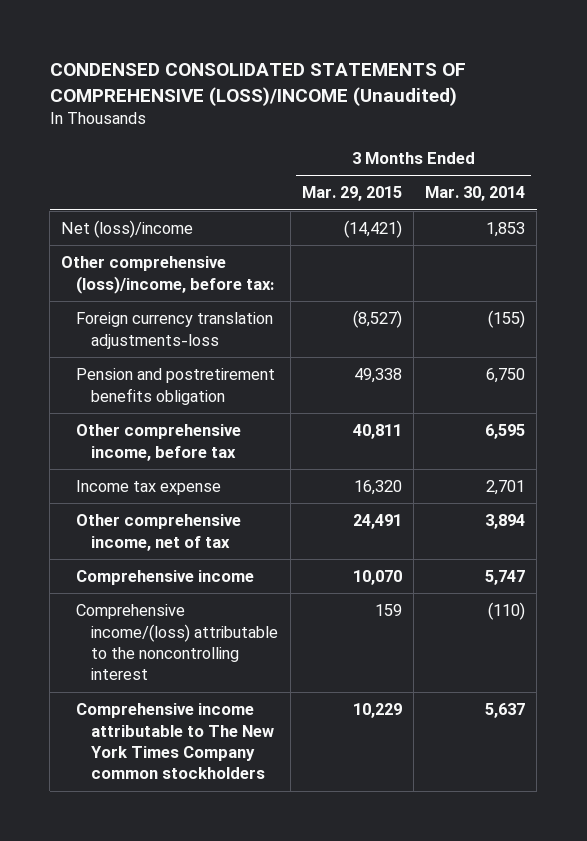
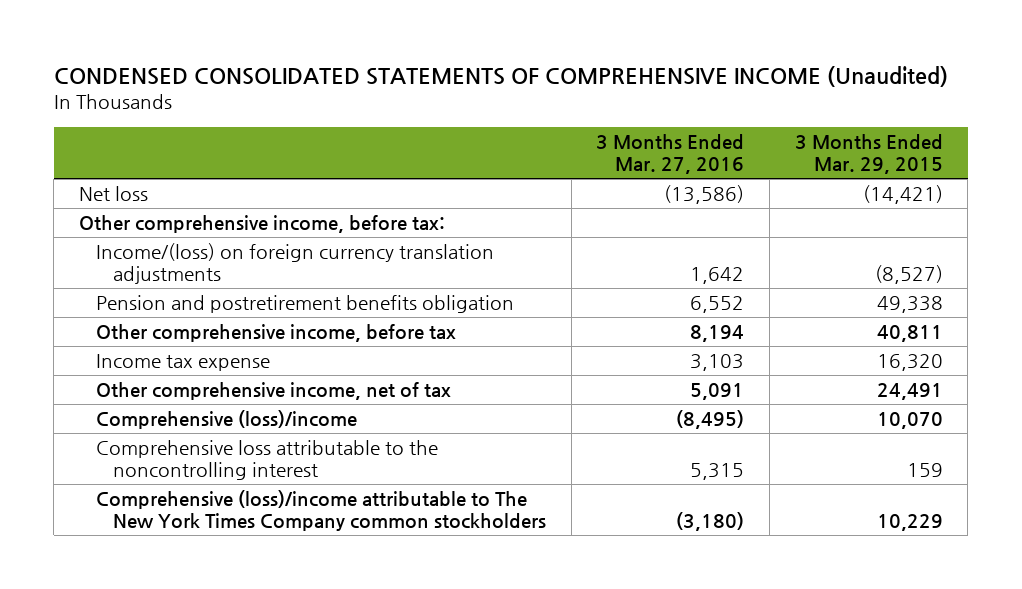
[49,62,466,106] CONDENSED CONSOLIDATED STATEMENTS OF COMPREHENSIVE (LOSS)/INCOME (Unaudited) -> [53,65,948,87] CONDENSED CONSOLIDATED STATEMENTS OF COMPREHENSIVE INCOME (Unaudited)
[425,186,526,202] Mar. 30, 2014 -> none
none -> [596,133,745,175] 3 Months Ended Mar. 27, 2016
[61,220,194,239] Net (loss)/income -> [78,185,148,201] Net loss
[61,256,275,294] Other comprehensive (loss)/income, before tax: -> [78,214,445,233] Other comprehensive income, before tax:
[76,312,274,349] Foreign currency translation adjustments-loss -> [96,242,495,285] Income/(loss) on foreign currency translation adjustments
[76,570,255,586] Comprehensive income -> [96,409,358,429] Comprehensive (loss)/income
[76,604,279,681] Comprehensive income/(loss) attributable to the noncontrolling interest -> [96,439,439,481] Comprehensive loss attributable to the noncontrolling interest
[76,703,275,780] Comprehensive income attributable to The New York Times Company common stockholders -> [96,489,547,532] Comprehensive (loss)/income attributable to The New York Times Company common stockholders

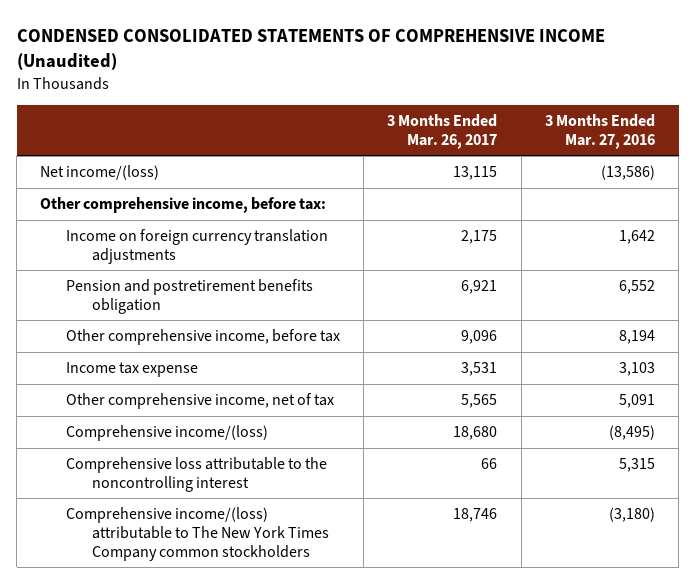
[794,133,943,175] 3 Months Ended Mar. 29, 2015 -> none
none -> [387,113,498,149] 3 Months Ended Mar. 26, 2017
[78,185,148,201] Net loss -> [40,165,160,181] Net income/(loss)
[96,242,495,285] Income/(loss) on foreign currency translation adjustments -> [65,229,328,264] Income on foreign currency translation adjustments
[96,409,358,429] Comprehensive (loss)/income -> [65,425,268,442] Comprehensive income/(loss)
[96,489,547,532] Comprehensive (loss)/income attributable to The New York Times Company common stockholders -> [65,507,329,561] Comprehensive income/(loss) attributable to The New York Times Company common stockholders

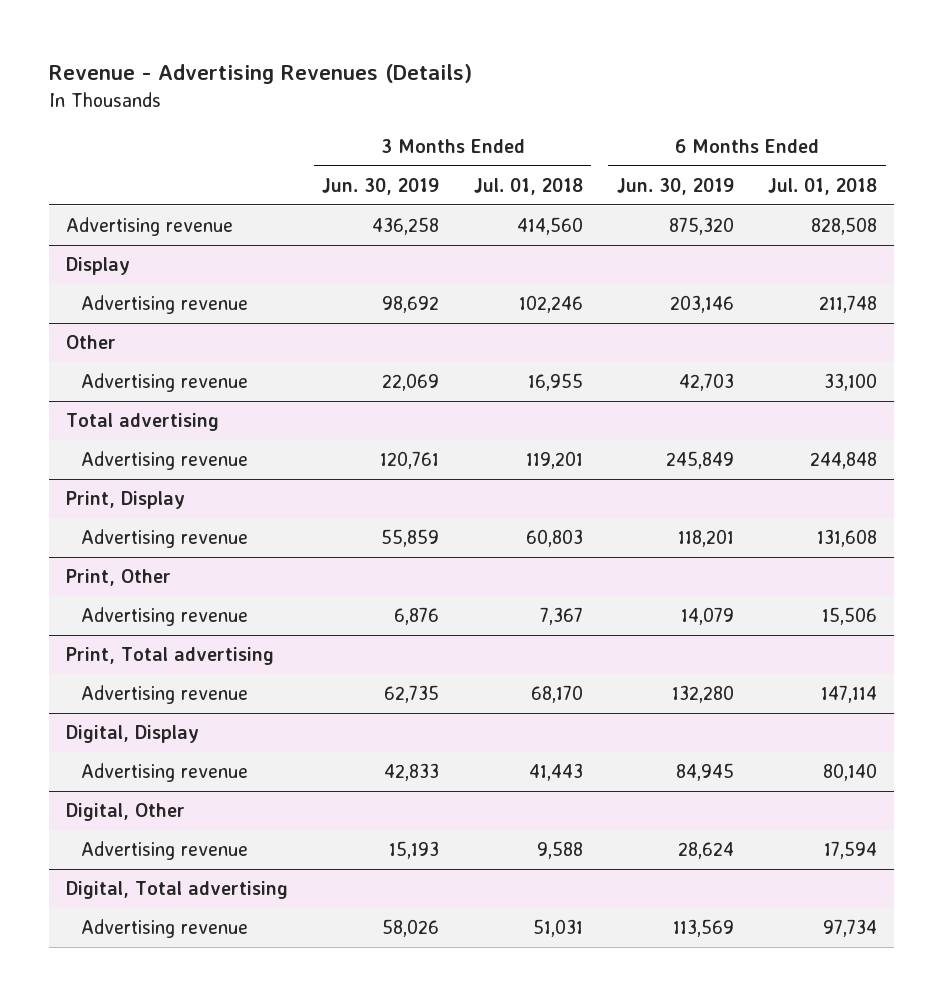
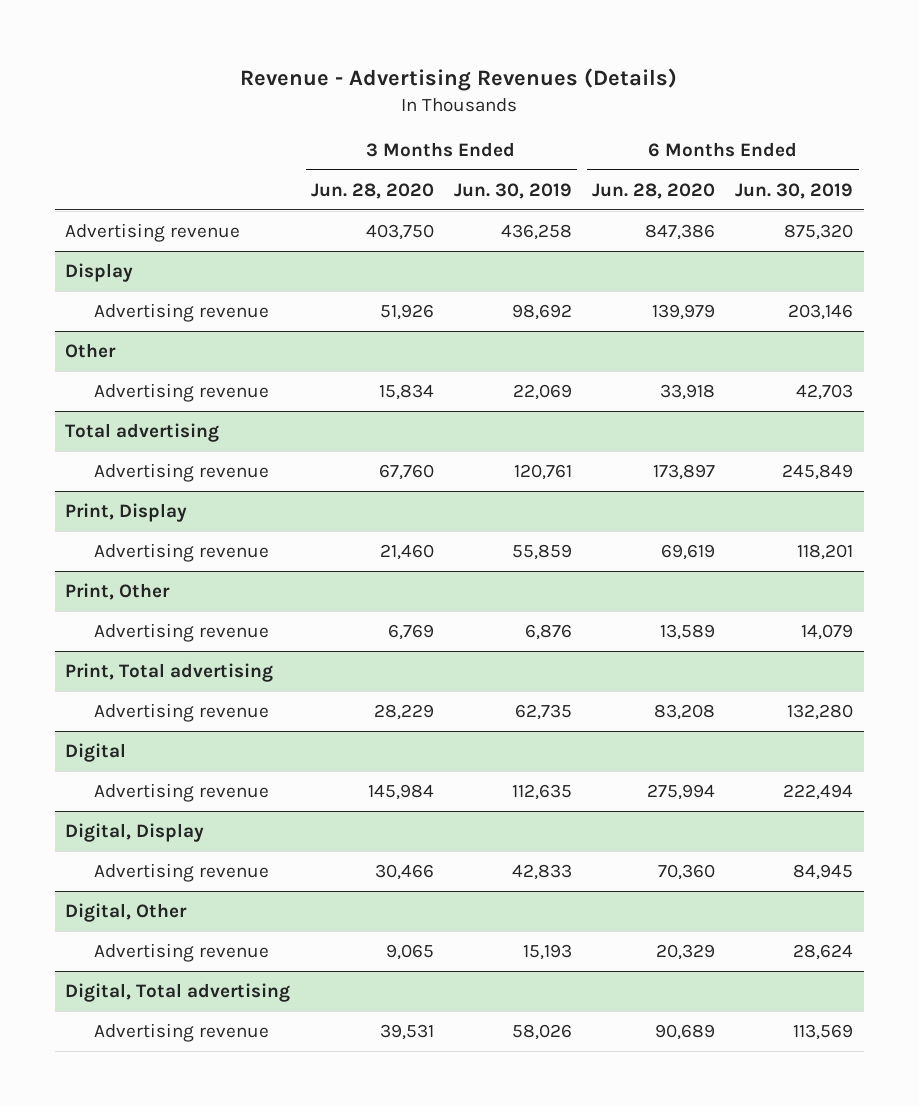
[473,177,583,195] Jul. 01, 2018 -> none
[767,177,877,195] Jul. 01, 2018 -> none
none -> [310,182,434,199] Jun. 28, 2020
none -> [592,182,716,199] Jun. 28, 2020
none -> [65,743,127,763] Digital
none -> [93,783,269,803] Advertising revenue

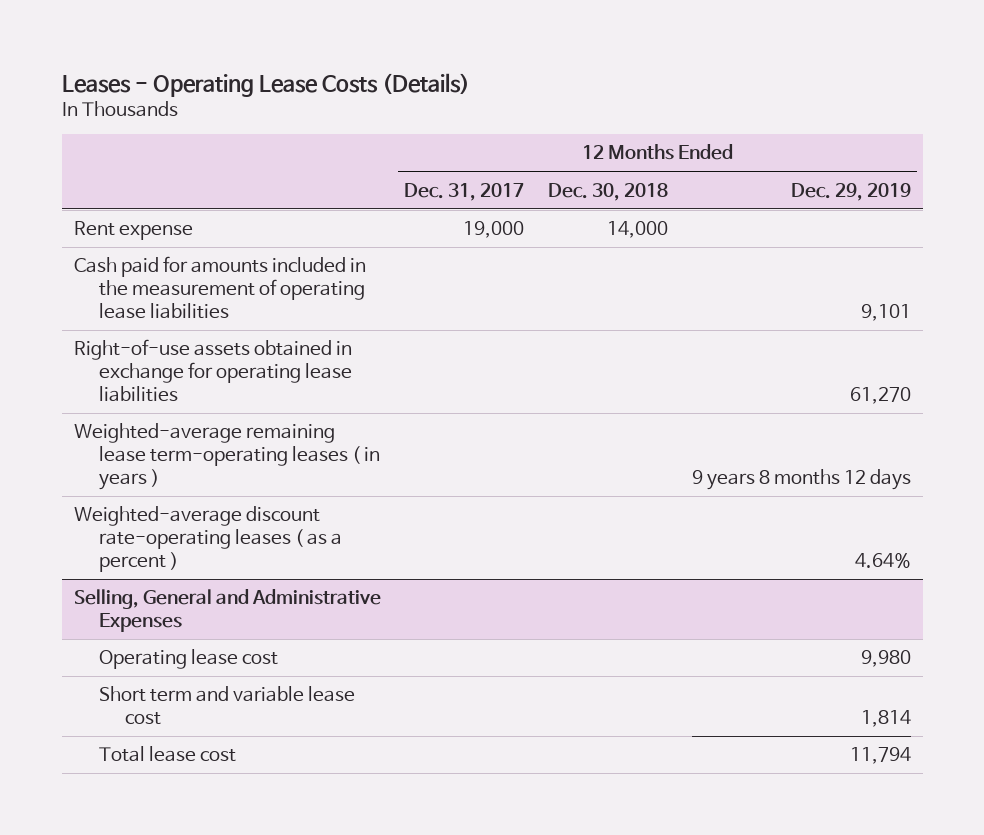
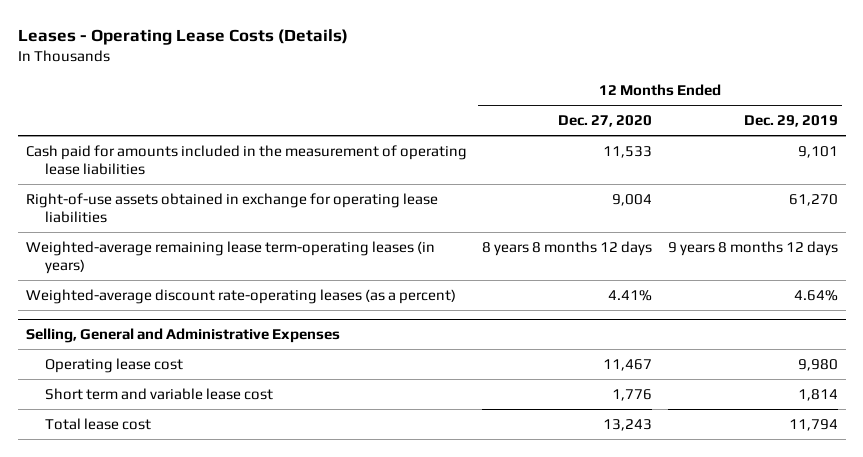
[404,182,525,201] Dec. 31, 2017 -> none
[548,182,669,201] Dec. 30, 2018 -> none
none -> [558,115,653,128] Dec. 27, 2020
[73,221,193,241] Rent expense -> none
[73,423,381,491] Weighted-average remaining lease term-operating leases ( in years ) -> [25,240,435,275] Weighted-average remaining lease term-operating leases (in years)
[73,506,343,573] Weighted-average discount rate-operating leases ( as a percent ) -> [25,288,456,304] Weighted-average discount rate-operating leases (as a percent)

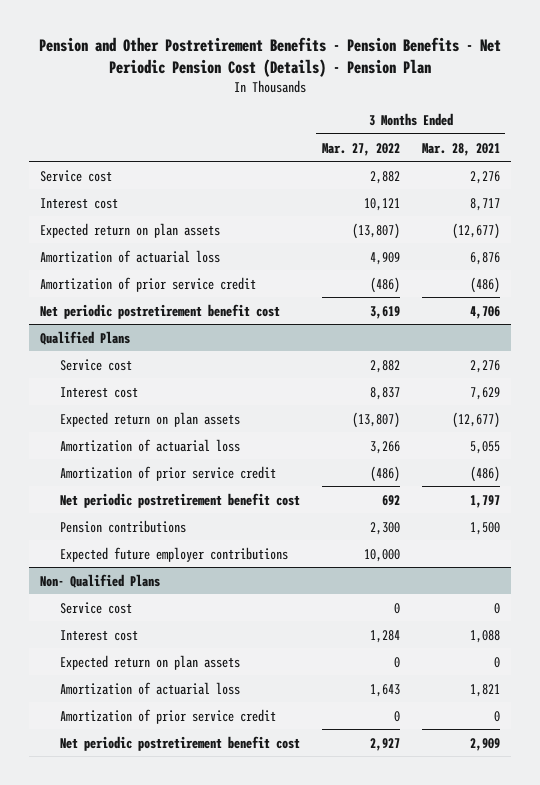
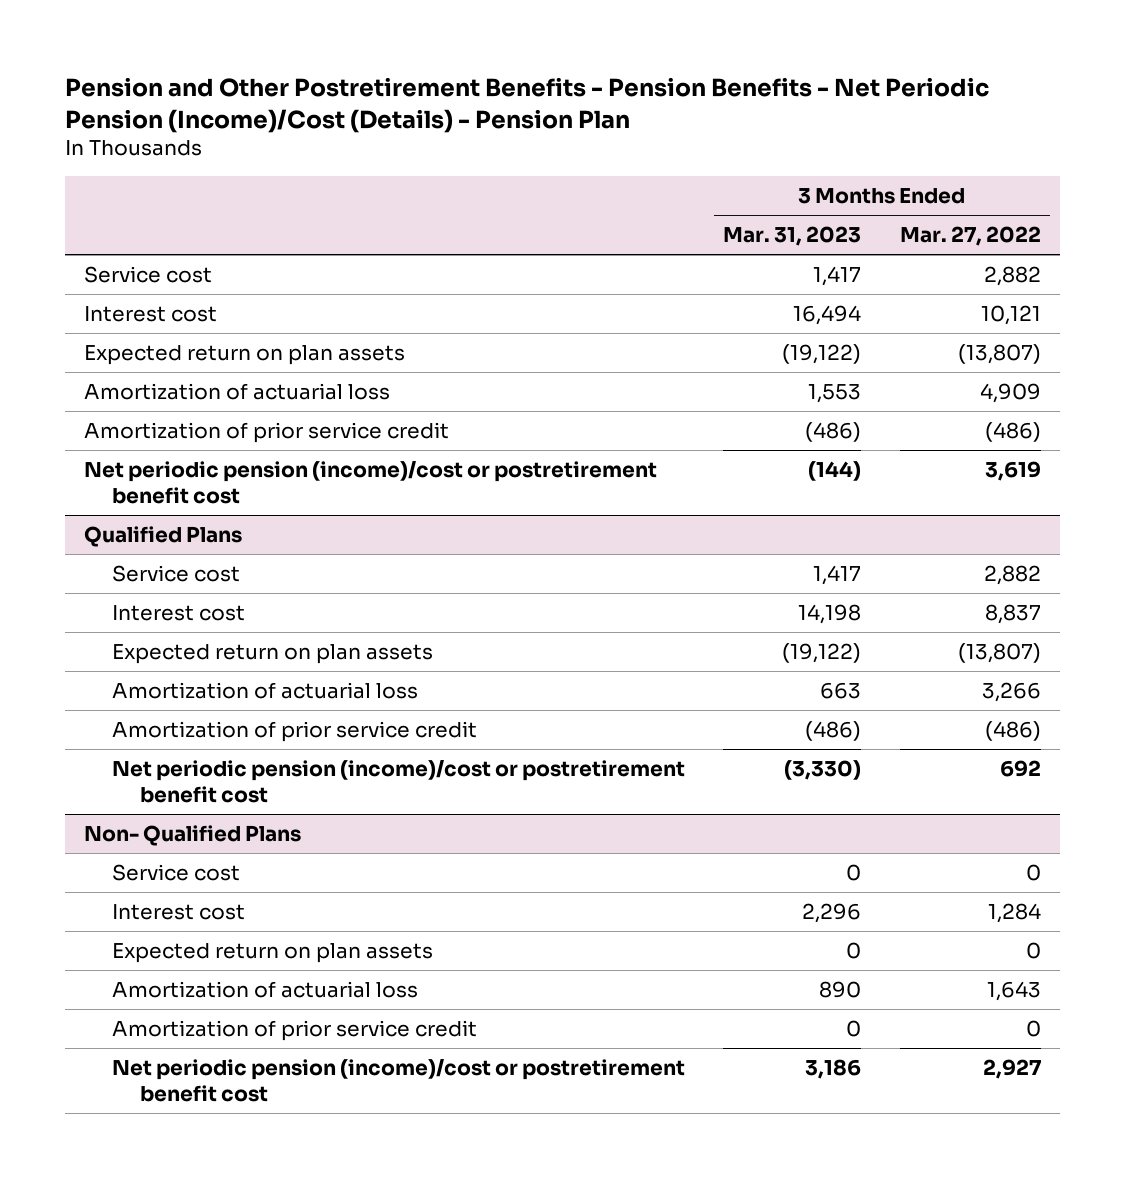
[38,37,501,78] Pension and Other Postretirement Benefits - Pension Benefits - Net Periodic Pension Cost (Details) - Pension Plan -> [64,77,989,134] Pension and Other Postretirement Benefits - Pension Benefits - Net Periodic Pension (Income)/Cost (Details) - Pension Plan
[421,142,500,156] Mar. 28, 2021 -> none
none -> [723,226,862,247] Mar. 31, 2023
[40,303,281,319] Net periodic postretirement benefit cost -> [84,461,658,505] Net periodic pension (income)/cost or postretirement benefit cost
[59,519,186,533] Pension contributions -> none
[59,546,288,562] Expected future employer contributions -> none
[59,492,300,508] Net periodic postretirement benefit cost -> [112,760,686,804] Net periodic pension (income)/cost or postretirement benefit cost
[59,735,300,751] Net periodic postretirement benefit cost -> [112,1059,686,1103] Net periodic pension (income)/cost or postretirement benefit cost

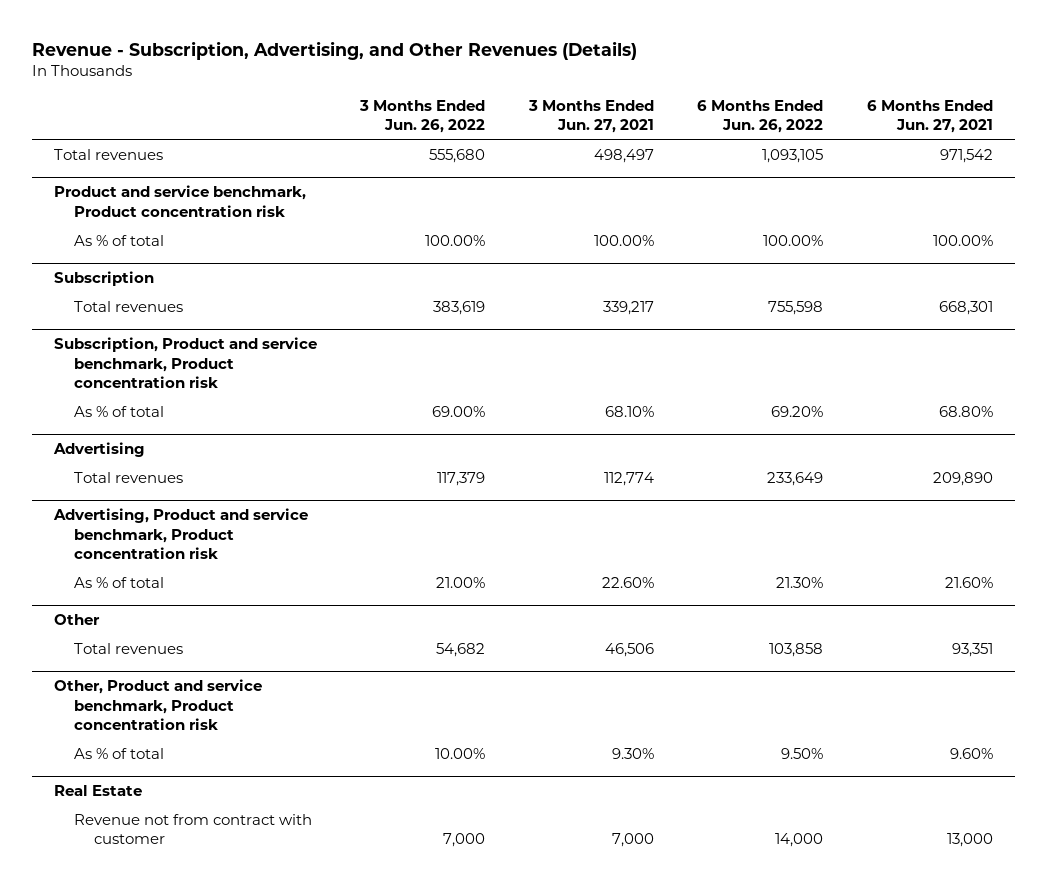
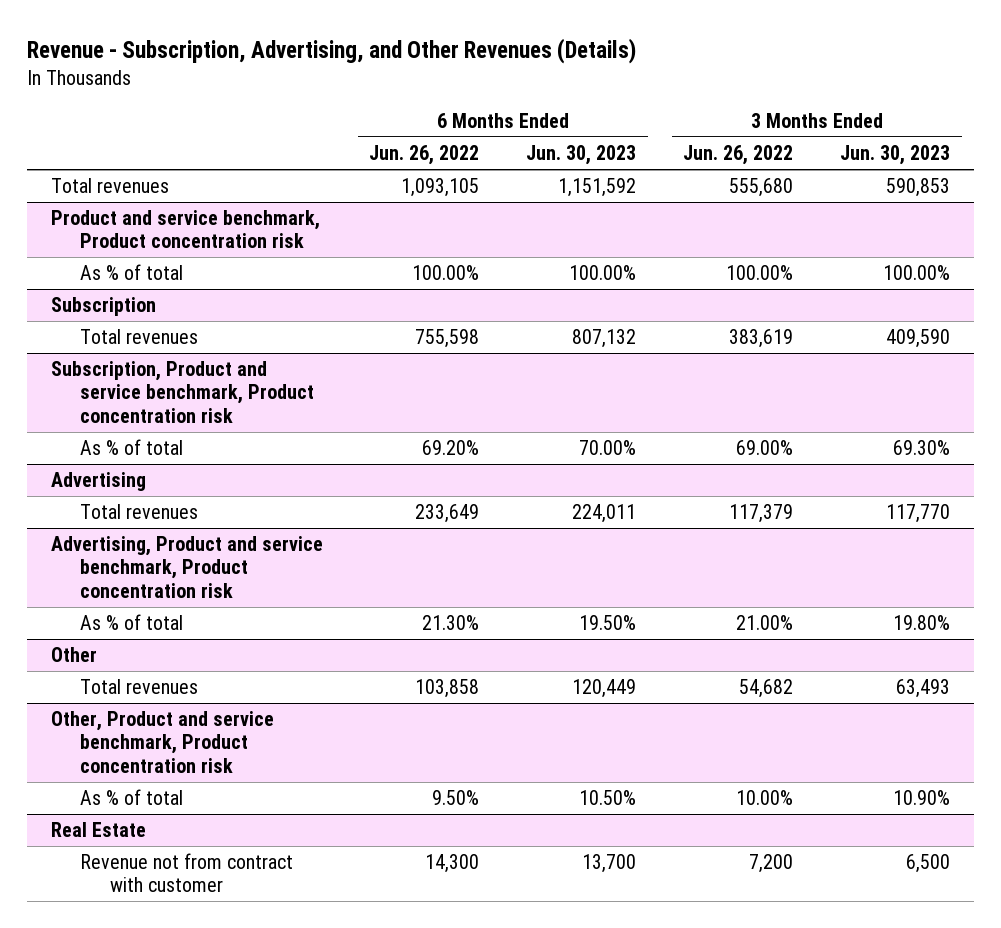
[527,99,654,134] 3 Months Ended Jun. 27, 2021 -> none
[866,99,993,134] 6 Months Ended Jun. 27, 2021 -> none
none -> [526,144,637,165] Jun. 30, 2023
none -> [840,144,951,165] Jun. 30, 2023
[443,833,486,848] 7,000 -> [749,854,794,874] 7,200
[775,833,824,848] 14,000 -> [425,854,480,874] 14,300

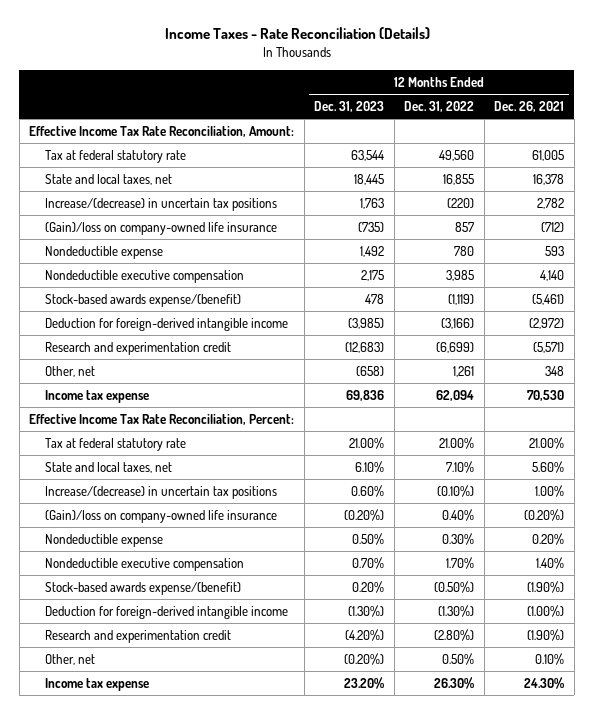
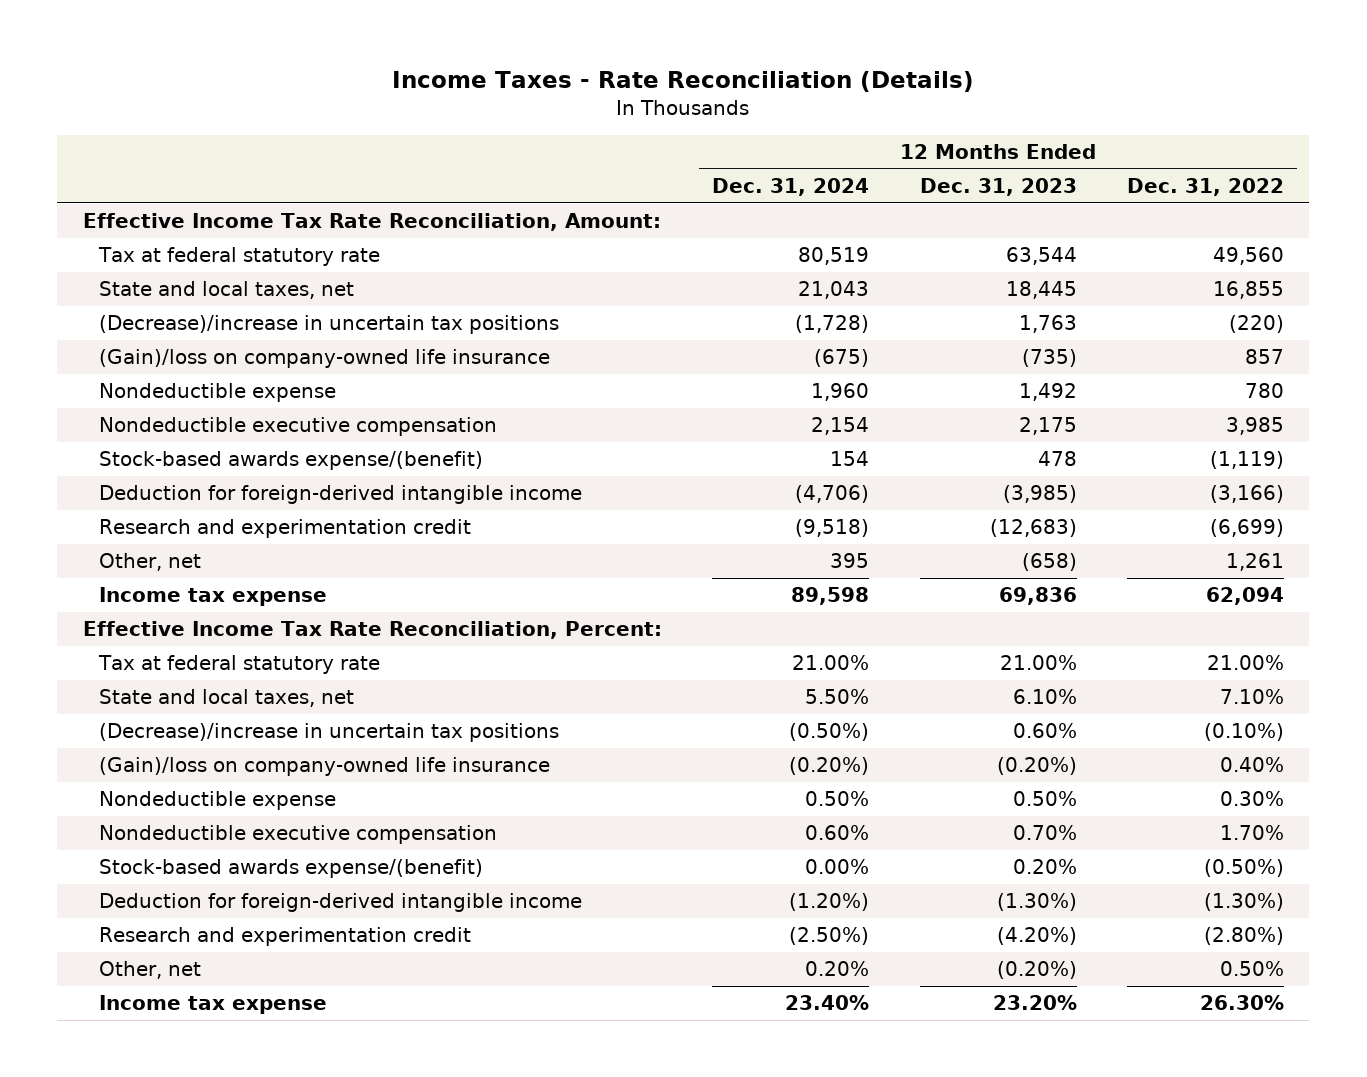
[494,100,565,112] Dec. 26, 2021 -> none
none -> [712,177,870,196] Dec. 31, 2024
[45,197,278,211] Increase/(decrease) in uncertain tax positions -> [99,315,560,335] (Decrease)/increase in uncertain tax positions
[45,485,278,499] Increase/(decrease) in uncertain tax positions -> [99,723,560,743] (Decrease)/increase in uncertain tax positions

